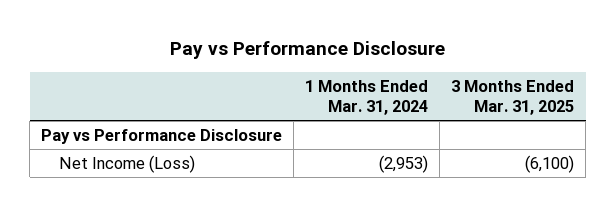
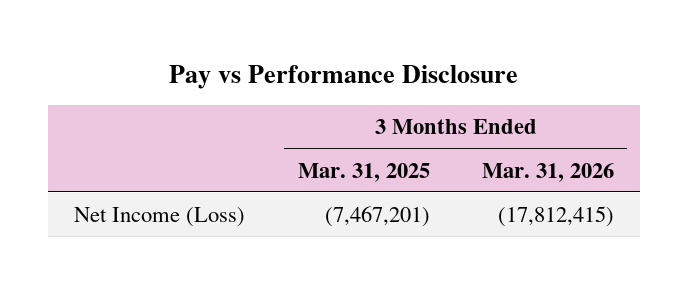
[305,80,429,116] 1 Months Ended Mar. 31, 2024 -> none
none -> [482,162,615,182] Mar. 31, 2026
[41,128,283,144] Pay vs Performance Disclosure -> none
[525,154,575,173] (6,100) -> [324,206,430,228] (7,467,201)

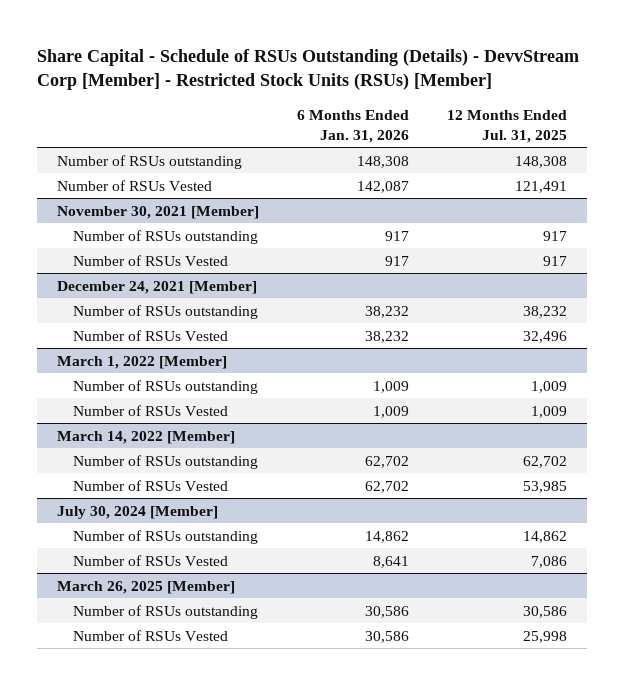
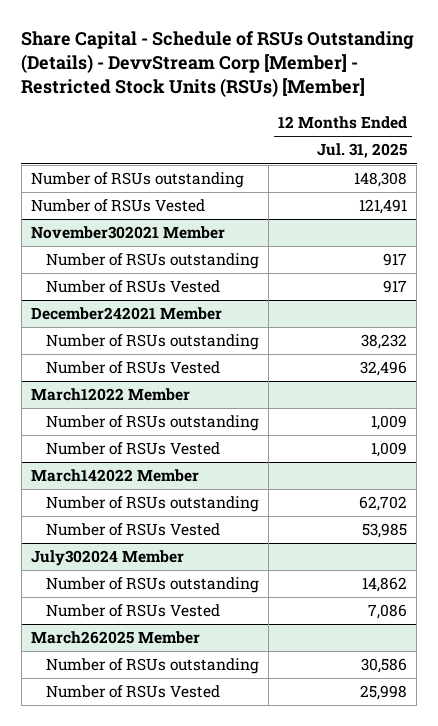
[296,109,409,143] 6 Months Ended Jan. 31, 2026 -> none
[56,205,259,219] November 30, 2021 [Member] -> [30,226,225,240] November302021 Member
[56,280,257,294] December 24, 2021 [Member] -> [30,307,222,321] December242021 Member
[56,355,227,369] March 1, 2022 [Member] -> [30,388,190,402] March12022 Member
[56,430,235,444] March 14, 2022 [Member] -> [30,469,199,483] March142022 Member
[56,505,218,519] July 30, 2024 [Member] -> [30,550,184,567] July302024 Member
[56,580,235,594] March 26, 2025 [Member] -> [30,631,200,645] March262025 Member

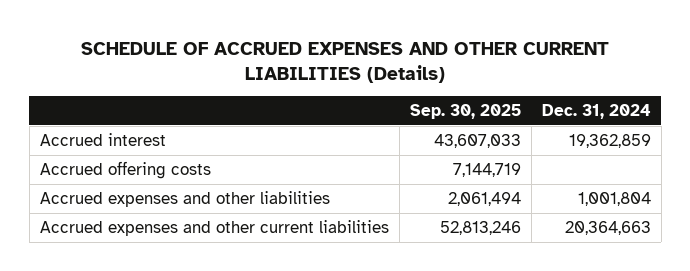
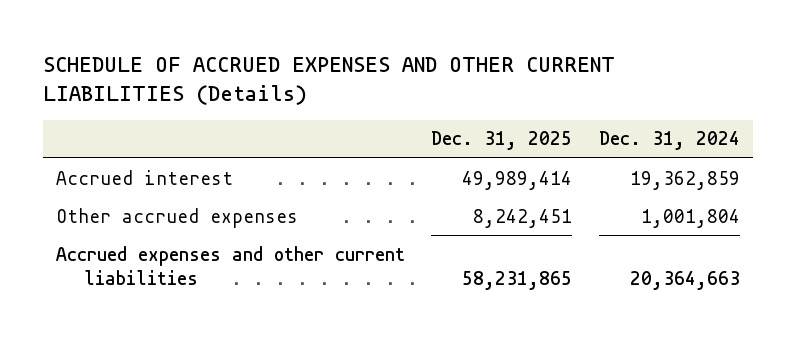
[409,104,521,120] Sep. 30, 2025 -> none
none -> [431,131,573,151] Dec. 31, 2025
[39,160,211,179] Accrued offering costs -> none
[39,190,330,207] Accrued expenses and other liabilities -> [55,207,298,228] Other accrued expenses

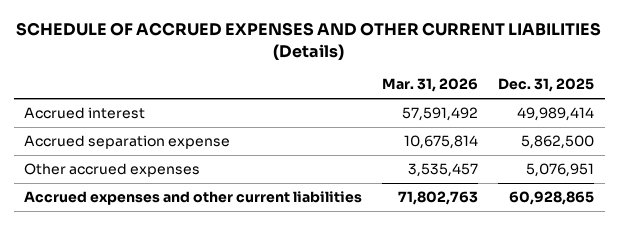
[598,131,740,151] Dec. 31, 2024 -> none
none -> [382,78,479,93] Mar. 31, 2026
none -> [23,134,230,149] Accrued separation expense
[473,208,573,228] 8,242,451 -> [526,162,595,177] 5,076,951
[462,270,573,290] 58,231,865 -> [509,190,595,205] 60,928,865

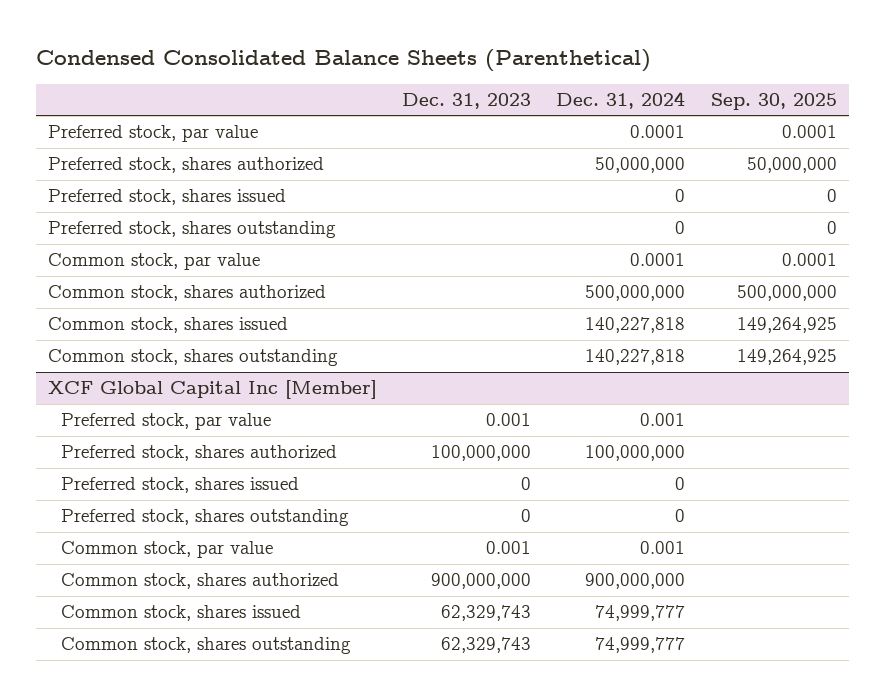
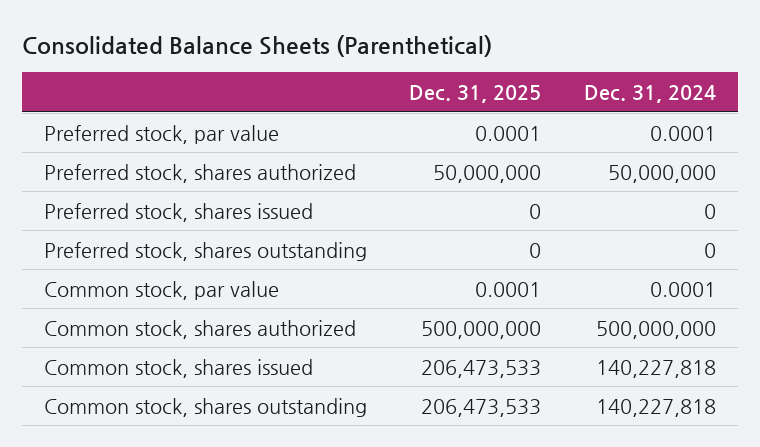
[35,48,651,72] Condensed Consolidated Balance Sheets (Parenthetical) -> [22,34,493,57] Consolidated Balance Sheets (Parenthetical)
[402,92,532,109] Dec. 31, 2023 -> none
[710,92,837,110] Sep. 30, 2025 -> none
none -> [409,84,542,103] Dec. 31, 2025
[48,380,378,400] XCF Global Capital Inc [Member] -> none
[61,413,272,431] Preferred stock, par value -> none
[61,445,338,462] Preferred stock, shares authorized -> none
[61,477,300,494] Preferred stock, shares issued -> none
[61,509,350,527] Preferred stock, shares outstanding -> none
[61,541,274,559] Common stock, par value -> none
[61,573,340,590] Common stock, shares authorized -> none
[61,605,302,622] Common stock, shares issued -> none
[61,637,352,655] Common stock, shares outstanding -> none

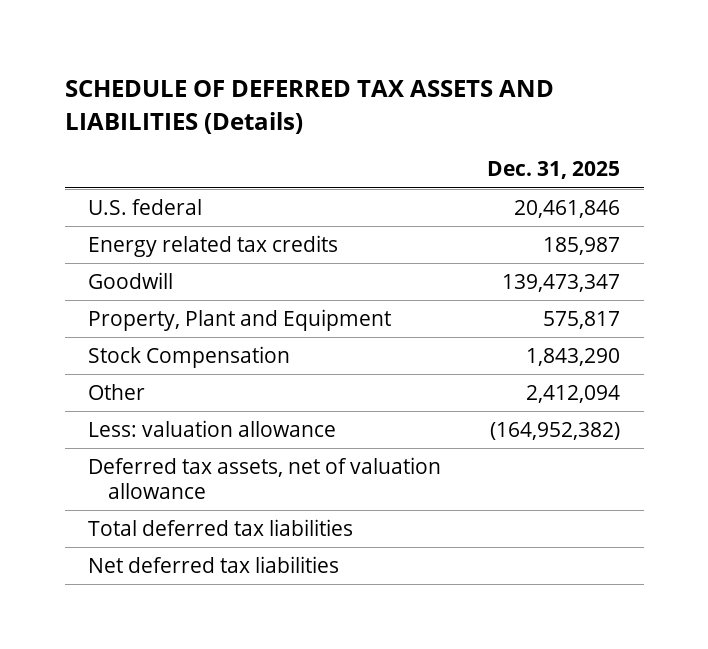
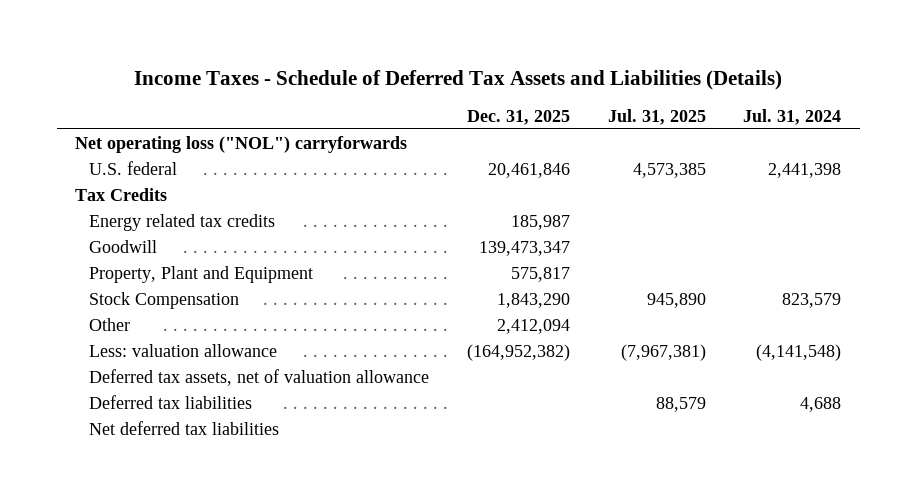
[64,80,554,134] SCHEDULE OF DEFERRED TAX ASSETS AND LIABILITIES (Details) -> [134,69,783,90] Income Taxes - Schedule of Deferred Tax Assets and Liabilities (Details)
none -> [607,108,706,125] Jul. 31, 2025
none -> [743,108,842,125] Jul. 31, 2024
none -> [75,135,408,153] Net operating loss ("NOL") carryforwards
none -> [75,187,168,201] Tax Credits
[88,518,354,536] Total deferred tax liabilities -> [89,394,253,409] Deferred tax liabilities

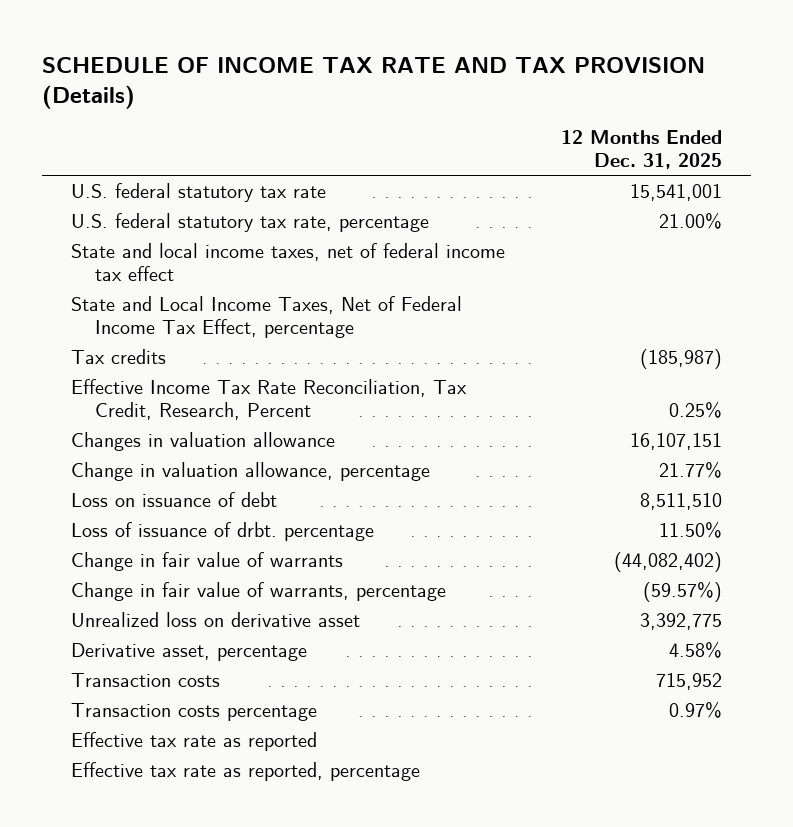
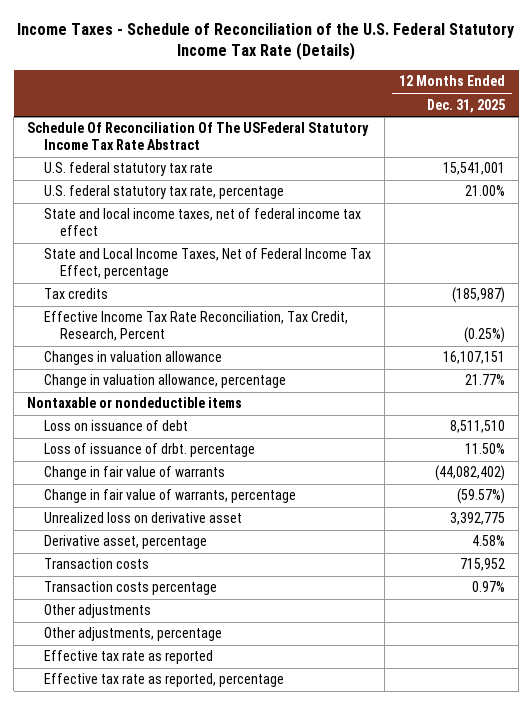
[42,55,706,109] SCHEDULE OF INCOME TAX RATE AND TAX PROVISION (Details) -> [17,22,516,61] Income Taxes - Schedule of Reconciliation of the U.S. Federal Statutory Income Tax Rate (Details)
none -> [27,122,370,151] Schedule Of Reconciliation Of The USFederal Statutory Income Tax Rate Abstract
[669,401,723,418] 0.25% -> [463,327,505,344] (0.25%)
none -> [27,397,243,409] Nontaxable or nondeductible items
none -> [43,604,151,619] Other adjustments
none -> [43,627,222,642] Other adjustments, percentage

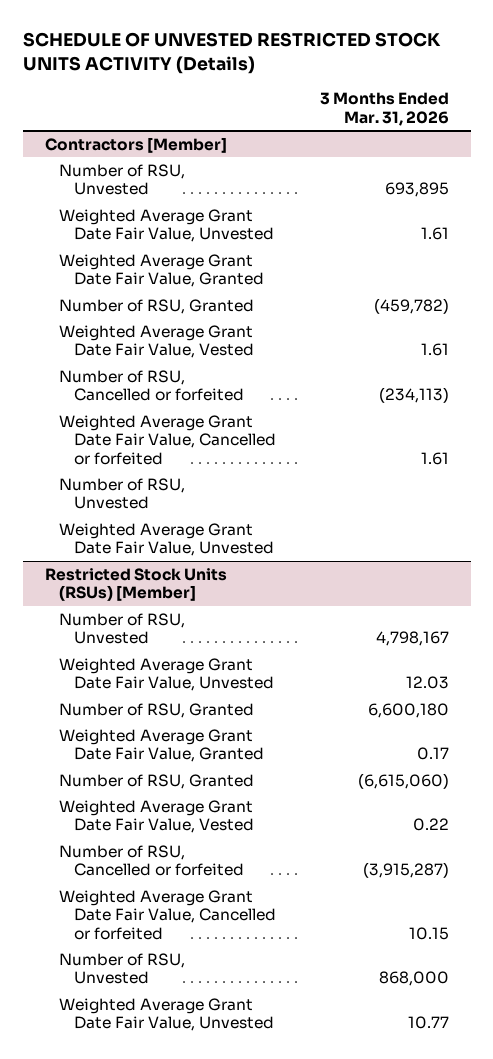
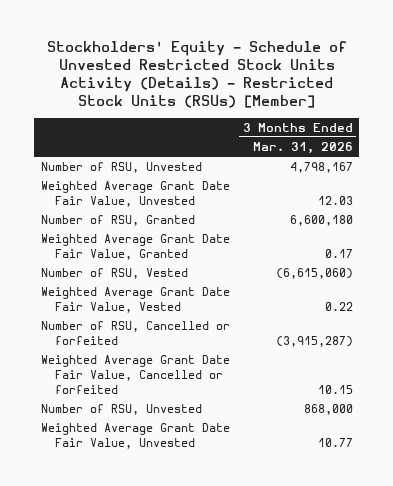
[22,32,441,75] SCHEDULE OF UNVESTED RESTRICTED STOCK UNITS ACTIVITY (Details) -> [46,41,347,109] Stockholders' Equity - Schedule of Unvested Restricted Stock Units Activity (Details) - Restricted Stock Units (RSUs) [Member]
[44,136,227,153] Contractors [Member] -> none
[59,163,186,196] Number of RSU, Unvested -> none
[59,208,275,243] Weighted Average Grant Date Fair Value, Unvested -> none
[59,253,265,288] Weighted Average Grant Date Fair Value, Granted -> none
[59,298,255,314] Number of RSU, Granted -> none
[59,324,255,359] Weighted Average Grant Date Fair Value, Vested -> none
[59,369,245,402] Number of RSU, Cancelled or forfeited -> none
[59,414,277,465] Weighted Average Grant Date Fair Value, Cancelled or forfeited -> none
[59,477,186,510] Number of RSU, Unvested -> none
[59,522,275,557] Weighted Average Grant Date Fair Value, Unvested -> none
[44,567,227,602] Restricted Stock Units (RSUs) [Member] -> none
[59,773,255,789] Number of RSU, Granted -> [40,268,188,280] Number of RSU, Vested

